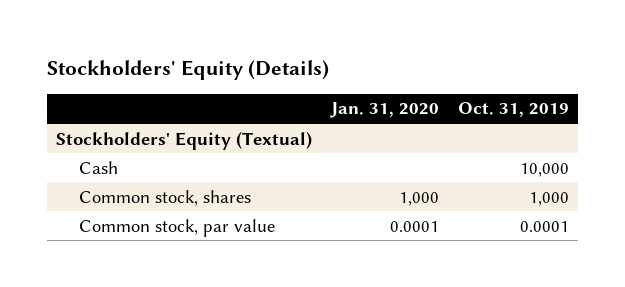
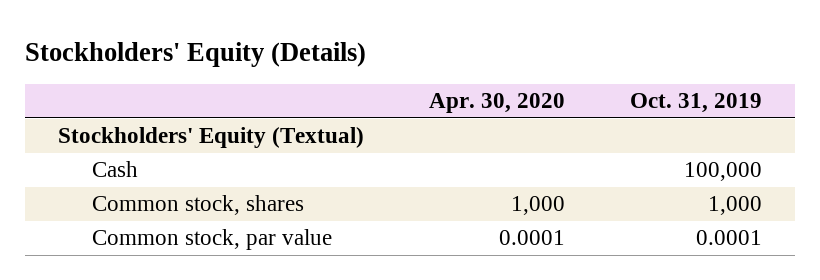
[329,102,439,119] Jan. 31, 2020 -> none
none -> [429,93,566,114] Apr. 30, 2020
[519,162,569,177] 10,000 -> [684,162,763,182] 100,000

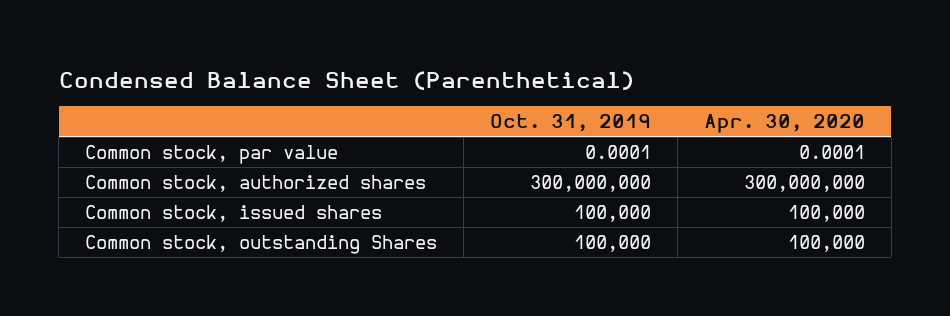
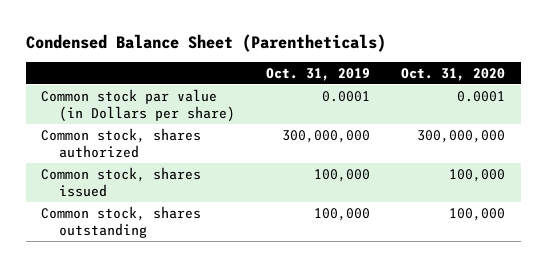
[58,70,634,90] Condensed Balance Sheet (Parenthetical) -> [25,33,386,52] Condensed Balance Sheet (Parentheticals)
[703,114,865,134] Apr. 30, 2020 -> none
none -> [401,67,506,81] Oct. 31, 2020
[85,145,339,165] Common stock, par value -> [41,88,236,123] Common stock par value (in Dollars per share)
[85,175,427,193] Common stock, authorized shares -> [41,127,202,159] Common stock, shares authorized
[85,205,383,223] Common stock, issued shares -> [41,166,202,198] Common stock, shares issued
[85,235,438,255] Common stock, outstanding Shares -> [41,205,202,239] Common stock, shares outstanding

